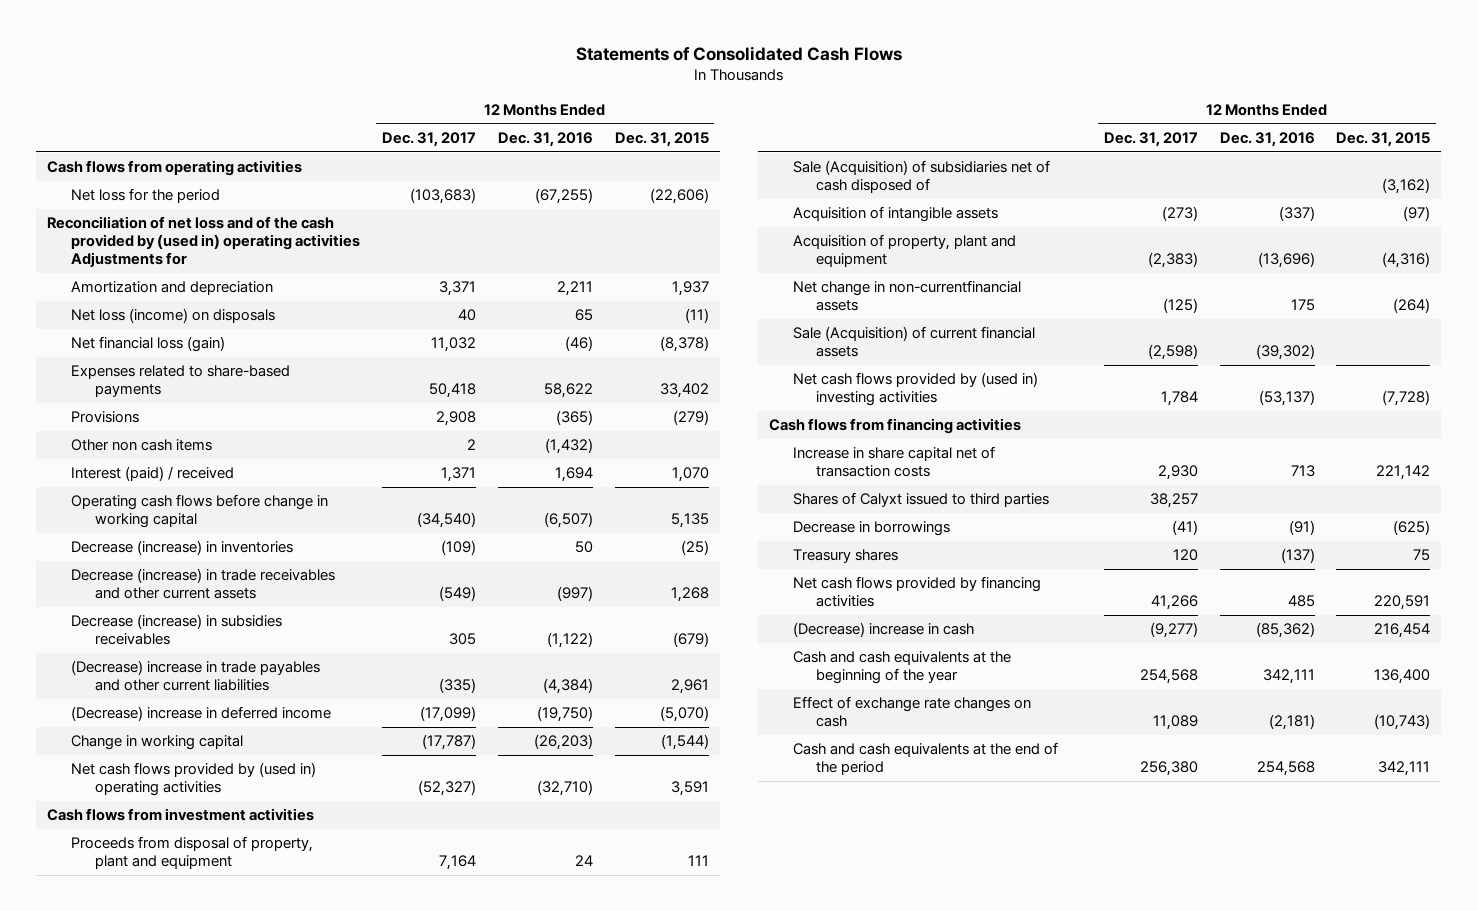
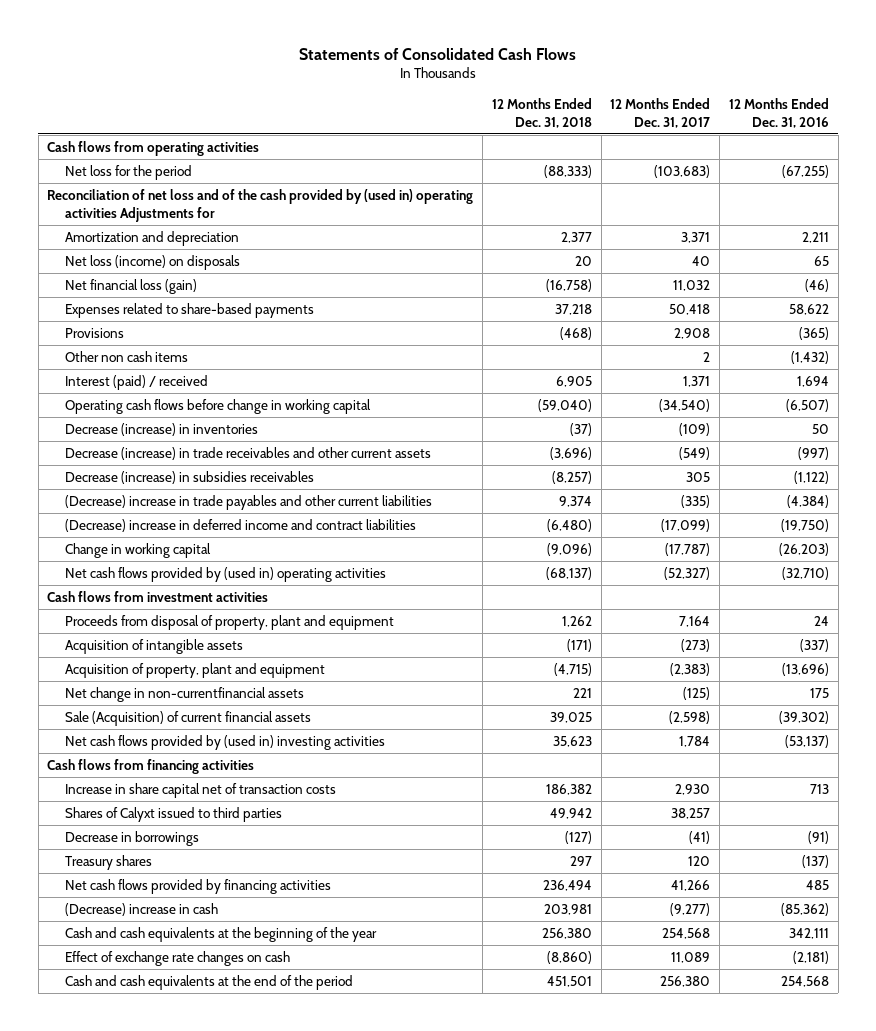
[614,131,709,147] Dec. 31, 2015 -> none
none -> [491,97,592,128] 12 Months Ended Dec. 31, 2018
[71,706,332,722] (Decrease) increase in deferred income -> [64,518,416,532] (Decrease) increase in deferred income and contract liabilities
[792,160,1050,194] Sale (Acquisition) of subsidiaries net of cash disposed of -> none

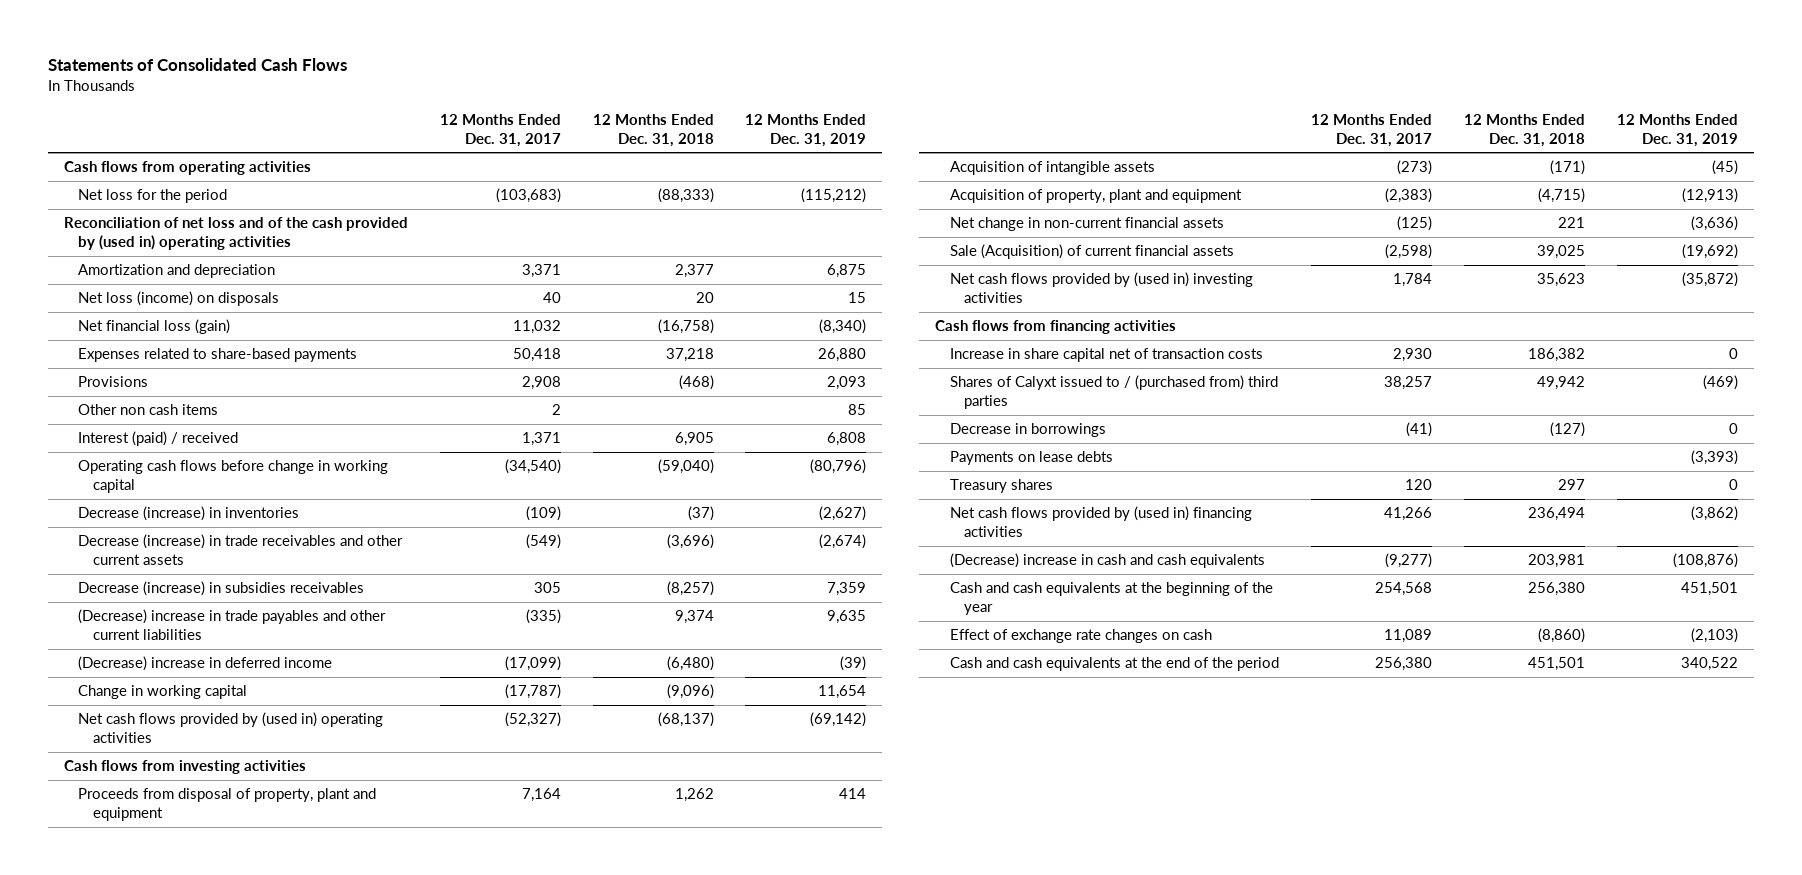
[728,97,829,128] 12 Months Ended Dec. 31, 2016 -> none
none -> [745,113,867,147] 12 Months Ended Dec. 31, 2019
[47,188,474,222] Reconciliation of net loss and of the cash provided by (used in) operating activities Adjustments for -> [63,217,408,251] Reconciliation of net loss and of the cash provided by (used in) operating activities
[64,518,416,532] (Decrease) increase in deferred income and contract liabilities -> [78,656,333,672] (Decrease) increase in deferred income
[47,590,269,602] Cash flows from investment activities -> [63,760,306,775] Cash flows from investing activities
[64,686,304,702] Net change in non-currentfinancial assets -> [949,217,1224,232] Net change in non-current financial assets
[64,806,282,822] Shares of Calyxt issued to third parties -> [949,375,1278,410] Shares of Calyxt issued to / (purchased from) third parties
none -> [949,451,1113,466] Payments on lease debts
[64,878,331,894] Net cash flows provided by financing activities -> [949,506,1252,538] Net cash flows provided by (used in) financing activities
[64,902,218,916] (Decrease) increase in cash -> [949,553,1265,569] (Decrease) increase in cash and cash equivalents

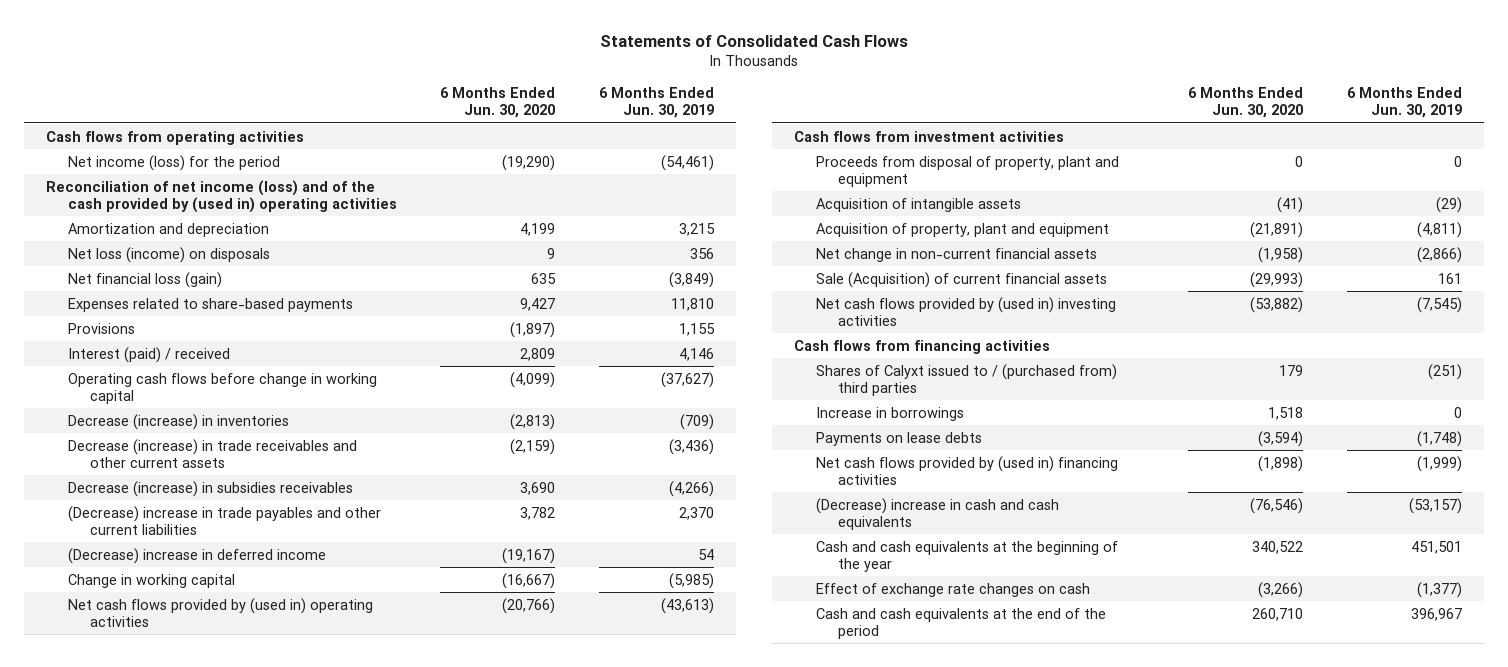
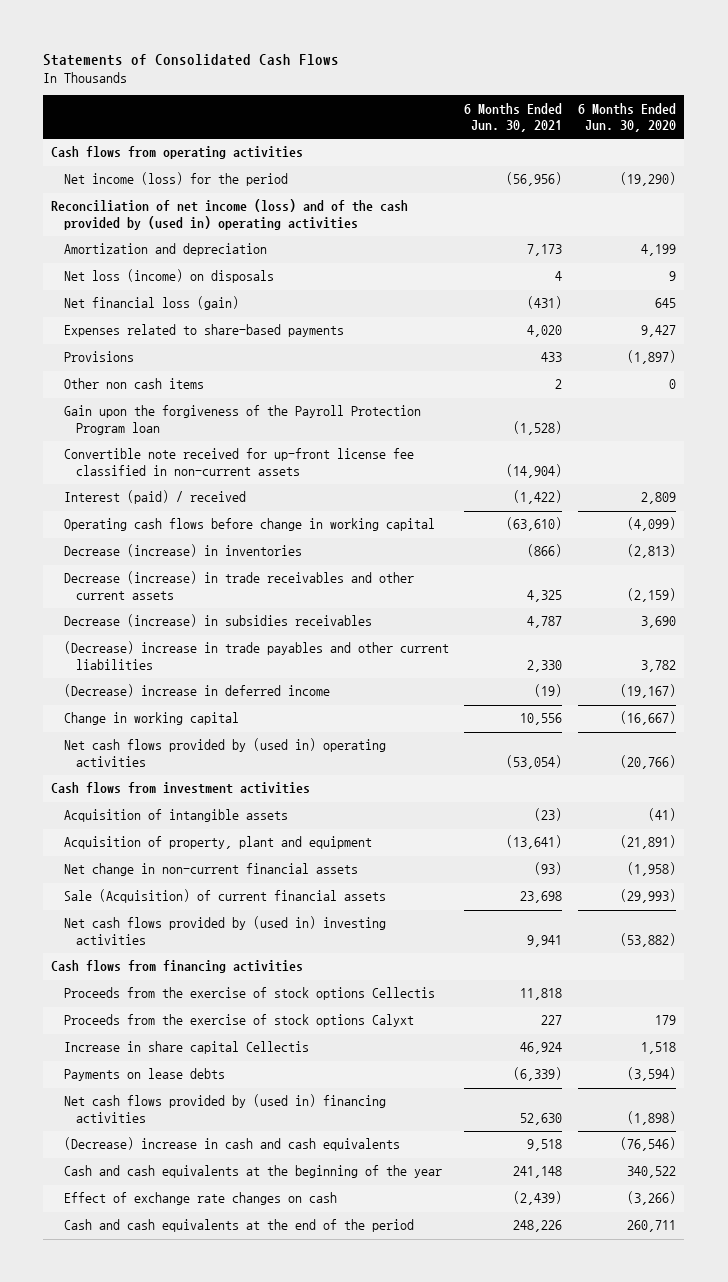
[598,87,714,119] 6 Months Ended Jun. 30, 2019 -> none
none -> [464,102,563,133] 6 Months Ended Jun. 30, 2021
[531,272,557,284] 635 -> [655,298,677,309] 645
none -> [63,378,204,390] Other non cash items
none -> [63,405,421,436] Gain upon the forgiveness of the Payroll Protection Program loan
none -> [63,448,414,477] Convertible note received for up-front license fee classified in non-current assets
[815,155,1119,187] Proceeds from disposal of property, plant and equipment -> none
none -> [63,987,435,1001] Proceeds from the exercise of stock options Cellectis
[815,363,1117,396] Shares of Calyxt issued to / (purchased from) third parties -> [63,1014,414,1028] Proceeds from the exercise of stock options Calyxt
[815,406,964,421] Increase in borrowings -> [63,1041,309,1055] Increase in share capital Cellectis
[1252,607,1304,621] 260,710 -> [627,1220,677,1233] 260,711

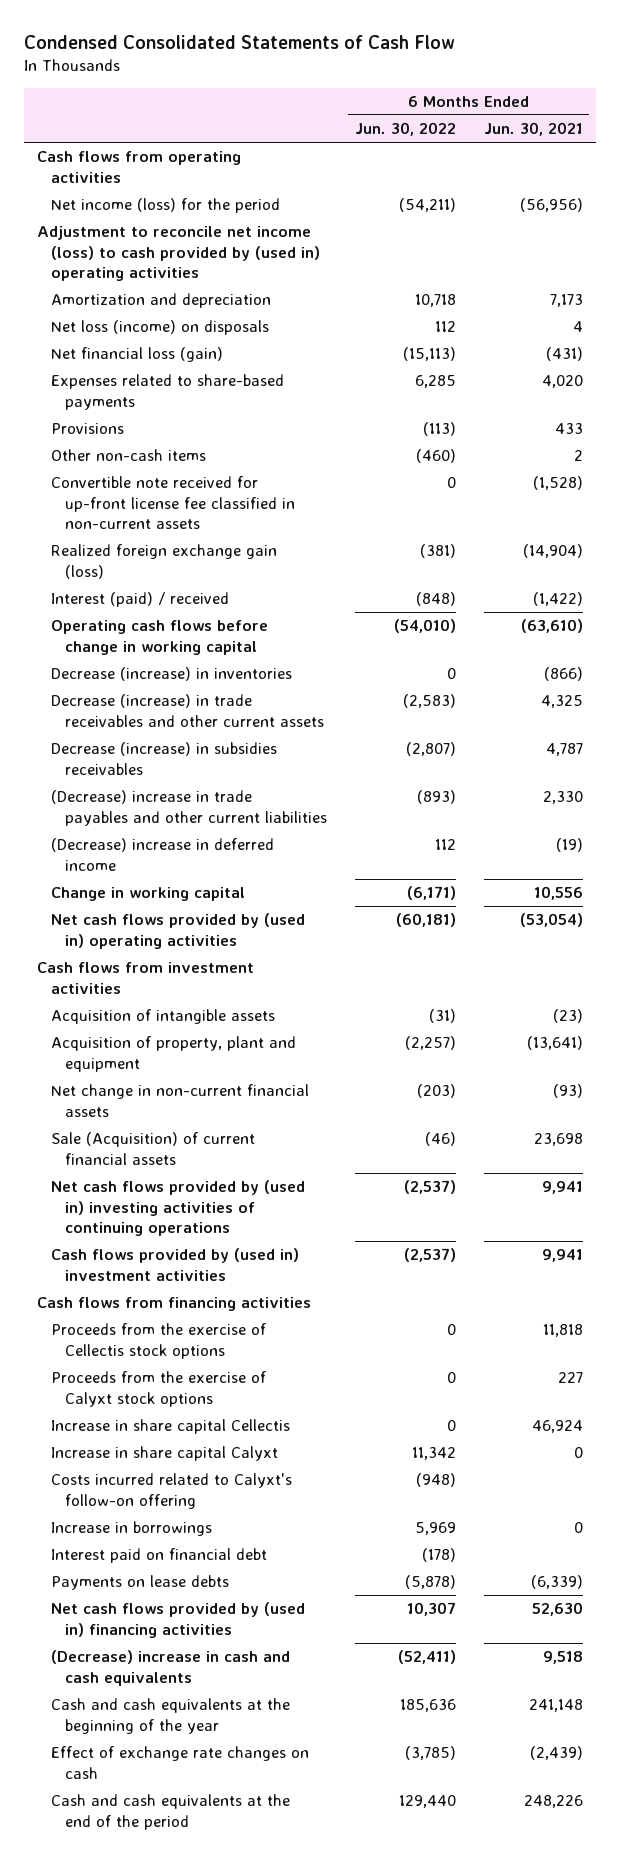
[43,54,340,67] Statements of Consolidated Cash Flows -> [23,34,455,49] Condensed Consolidated Statements of Cash Flow
[578,102,677,133] 6 Months Ended Jun. 30, 2020 -> none
none -> [355,122,457,137] Jun. 30, 2022
[51,199,409,231] Reconciliation of net income (loss) and of the cash provided by (used in) operating activities -> [37,226,321,281] Adjustment to reconcile net income (loss) to cash provided by (used in) operating activities
[63,405,421,436] Gain upon the forgiveness of the Payroll Protection Program loan -> none
[63,378,204,390] Other non cash items -> [51,449,207,462] Other non-cash items
[506,464,563,479] (14,904) -> [532,476,583,491] (1,528)
none -> [51,544,278,579] Realized foreign exchange gain (loss)
none -> [51,1180,306,1236] Net cash flows provided by (used in) investing activities of continuing operations
[63,916,386,946] Net cash flows provided by (used in) investing activities -> [51,1248,300,1281] Cash flows provided by (used in) investment activities
[63,987,435,1001] Proceeds from the exercise of stock options Cellectis -> [51,1323,267,1359] Proceeds from the exercise of Cellectis stock options
[63,1014,414,1028] Proceeds from the exercise of stock options Calyxt -> [51,1371,267,1407] Proceeds from the exercise of Calyxt stock options
none -> [51,1446,279,1462] Increase in share capital Calyxt
none -> [51,1473,293,1509] Costs incurred related to Calyxt's follow-on offering
none -> [51,1521,213,1537] Increase in borrowings
none -> [51,1548,268,1564] Interest paid on financial debt

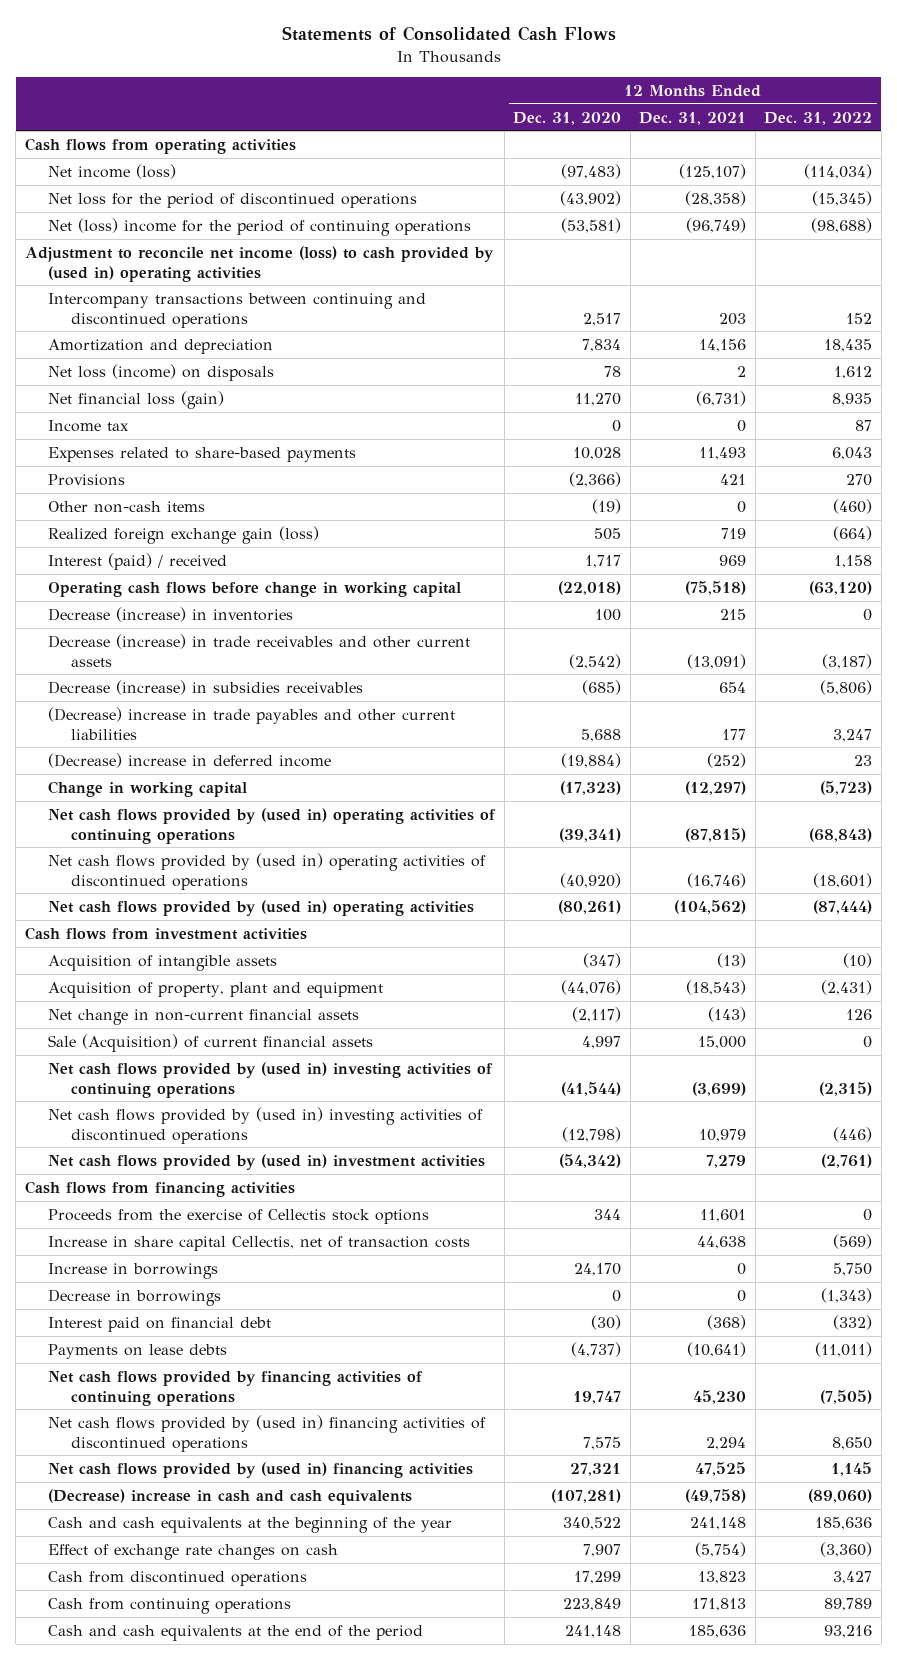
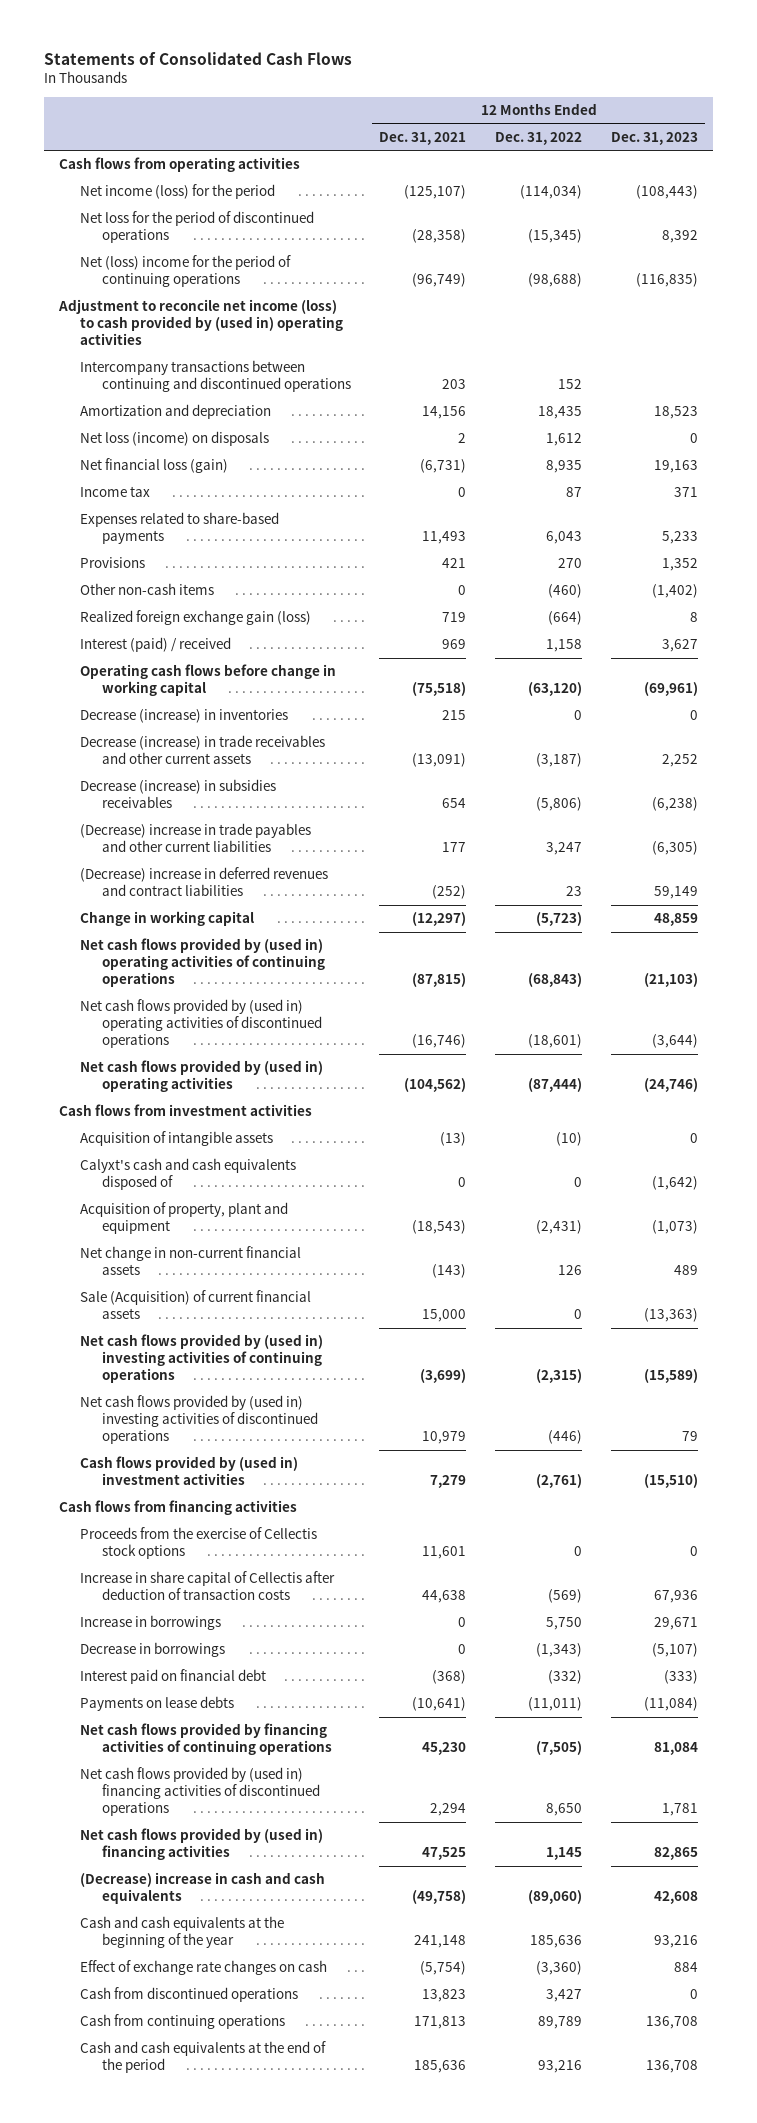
[513,111,622,125] Dec. 31, 2020 -> none
none -> [611,131,699,145] Dec. 31, 2023
[48,163,177,179] Net income (loss) -> [80,184,276,200] Net income (loss) for the period
[48,752,332,768] (Decrease) increase in deferred income -> [80,867,329,897] (Decrease) increase in deferred revenues and contract liabilities
none -> [80,1158,297,1191] Calyxt's cash and cash equivalents disposed of
[48,1153,486,1170] Net cash flows provided by (used in) investment activities -> [80,1456,299,1486] Cash flows provided by (used in) investment activities
[48,1235,471,1251] Increase in share capital Cellectis, net of transaction costs -> [80,1571,336,1601] Increase in share capital of Cellectis after deduction of transaction costs

